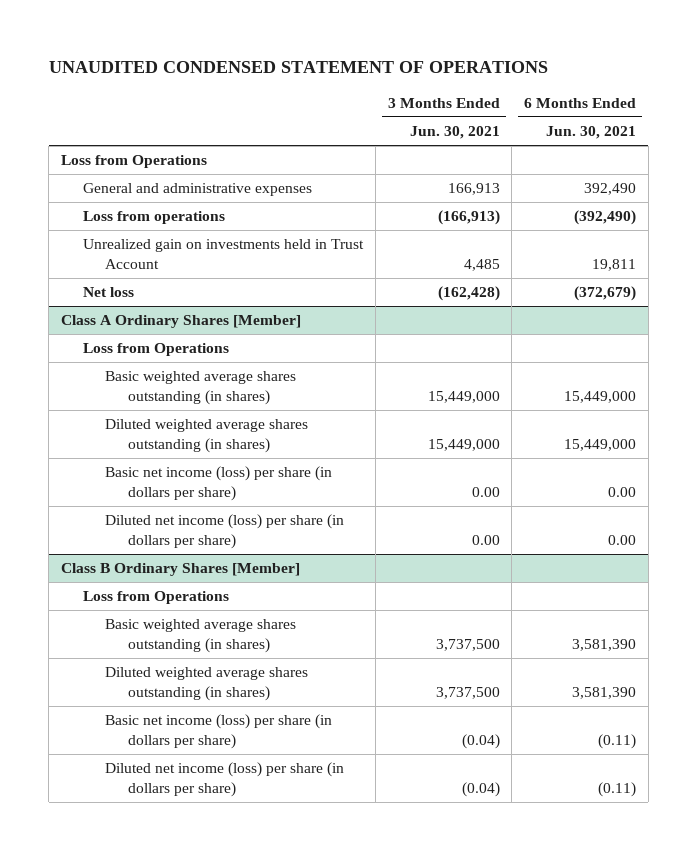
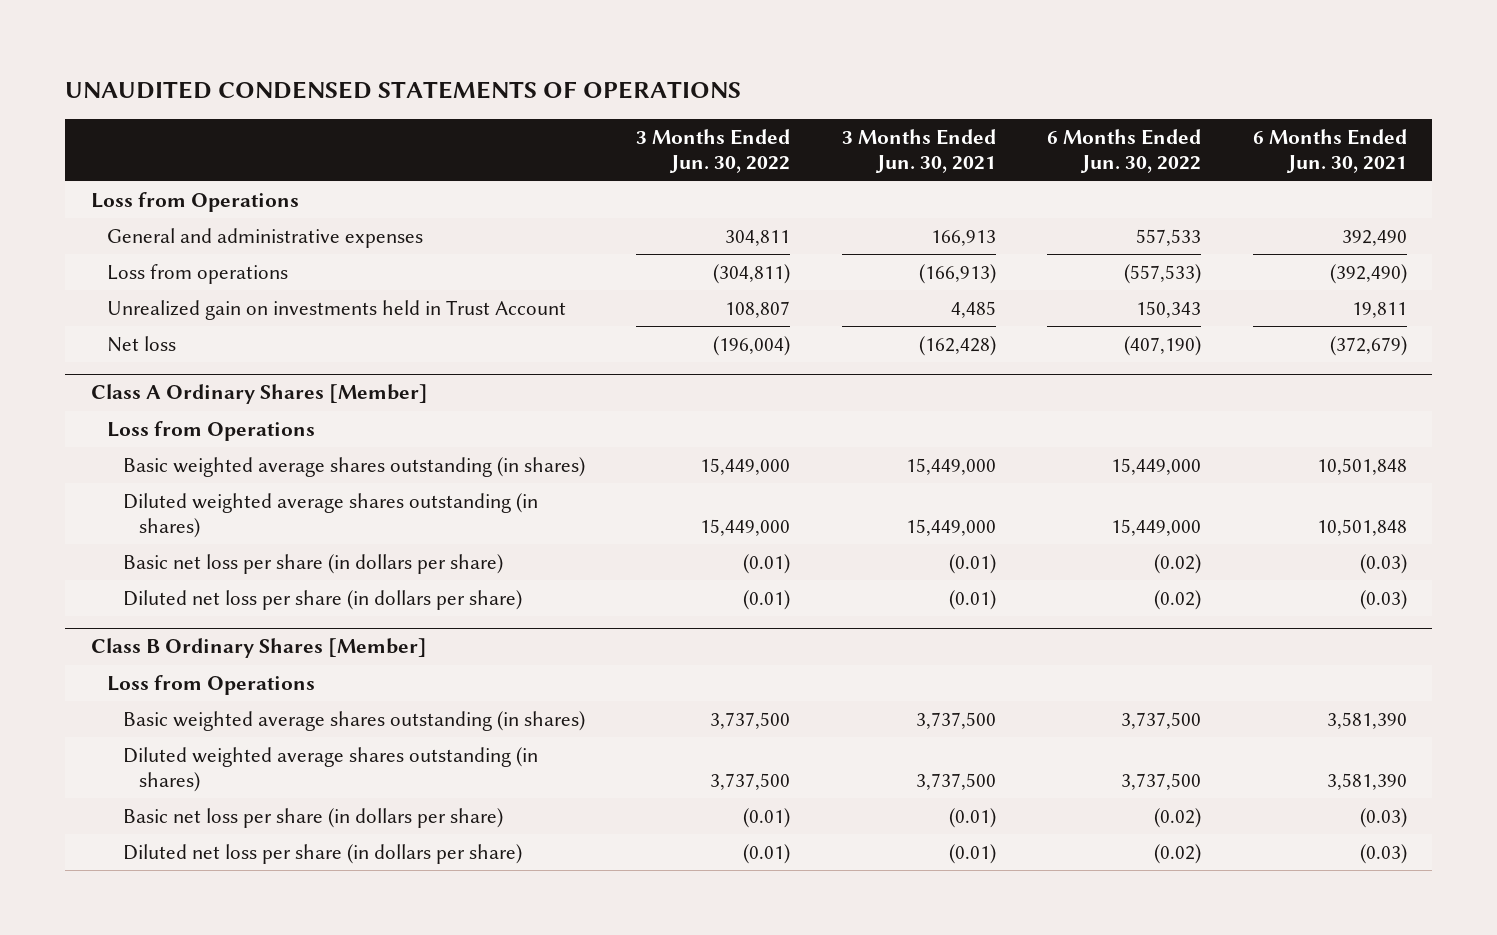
[48,60,548,73] UNAUDITED CONDENSED STATEMENT OF OPERATIONS -> [65,81,742,100] UNAUDITED CONDENSED STATEMENTS OF OPERATIONS
none -> [636,129,791,174] 3 Months Ended Jun. 30, 2022
none -> [1047,129,1202,174] 6 Months Ended Jun. 30, 2022
[564,390,637,403] 15,449,000 -> [1316,457,1407,475] 10,501,848
[564,438,637,451] 15,449,000 -> [1316,519,1407,537] 10,501,848
[105,466,333,501] Basic net income (loss) per share (in dollars per share) -> [122,553,503,574] Basic net loss per share (in dollars per share)
[471,486,500,497] 0.00 -> [948,553,996,574] (0.01)
[608,486,637,497] 0.00 -> [1359,553,1407,574] (0.03)
[105,514,345,549] Diluted net income (loss) per share (in dollars per share) -> [122,589,522,610] Diluted net loss per share (in dollars per share)
[471,534,500,545] 0.00 -> [948,589,996,610] (0.01)
[608,534,637,545] 0.00 -> [1359,589,1407,610] (0.03)
[105,714,333,749] Basic net income (loss) per share (in dollars per share) -> [122,807,503,828] Basic net loss per share (in dollars per share)
[461,733,500,749] (0.04) -> [948,807,996,828] (0.01)
[598,733,637,749] (0.11) -> [1359,807,1407,828] (0.03)
[105,762,345,797] Diluted net income (loss) per share (in dollars per share) -> [122,843,522,864] Diluted net loss per share (in dollars per share)
[461,781,500,797] (0.04) -> [948,843,996,864] (0.01)
[598,781,637,797] (0.11) -> [1359,843,1407,864] (0.03)

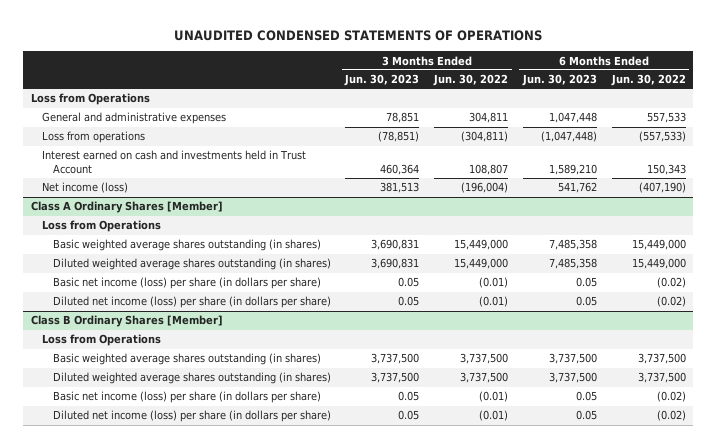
[841,129,996,174] 3 Months Ended Jun. 30, 2021 -> none
[1252,129,1407,174] 6 Months Ended Jun. 30, 2021 -> none
none -> [344,74,420,87] Jun. 30, 2023
none -> [521,74,597,87] Jun. 30, 2023
[106,299,566,320] Unrealized gain on investments held in Trust Account -> [41,150,306,174] Interest earned on cash and investments held in Trust Account
[106,335,176,352] Net loss -> [41,182,128,194] Net income (loss)
[122,553,503,574] Basic net loss per share (in dollars per share) -> [52,277,321,290] Basic net income (loss) per share (in dollars per share)
[122,589,522,610] Diluted net loss per share (in dollars per share) -> [52,296,331,309] Diluted net income (loss) per share (in dollars per share)
[122,807,503,828] Basic net loss per share (in dollars per share) -> [52,391,321,404] Basic net income (loss) per share (in dollars per share)
[122,843,522,864] Diluted net loss per share (in dollars per share) -> [52,410,331,423] Diluted net income (loss) per share (in dollars per share)

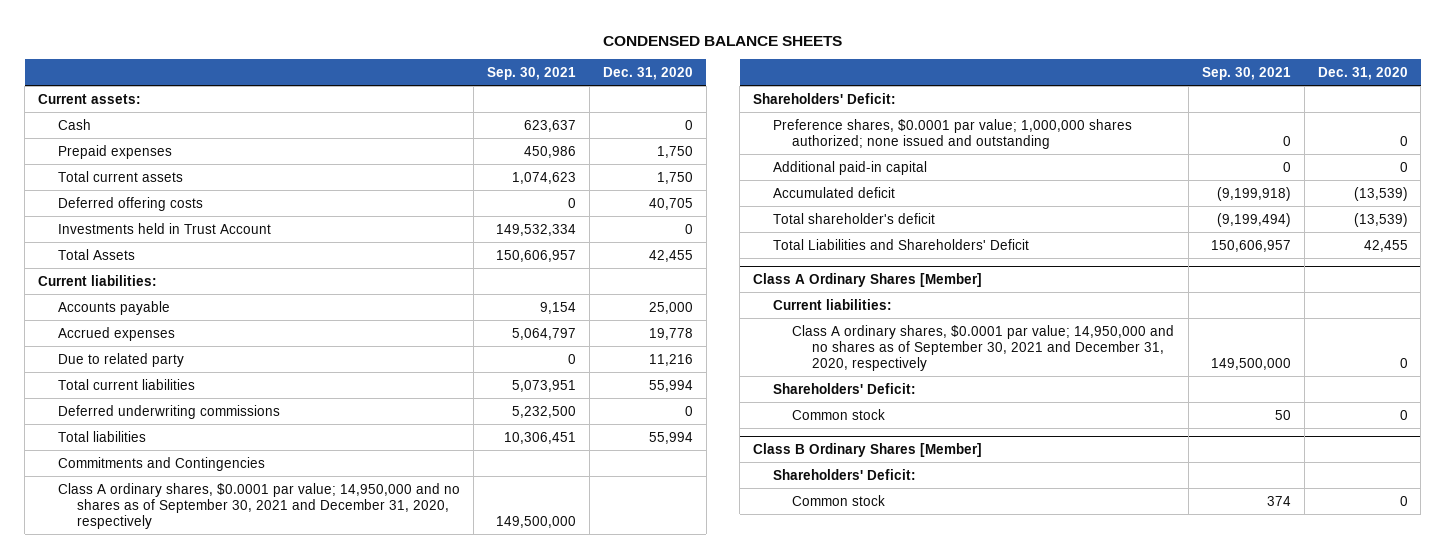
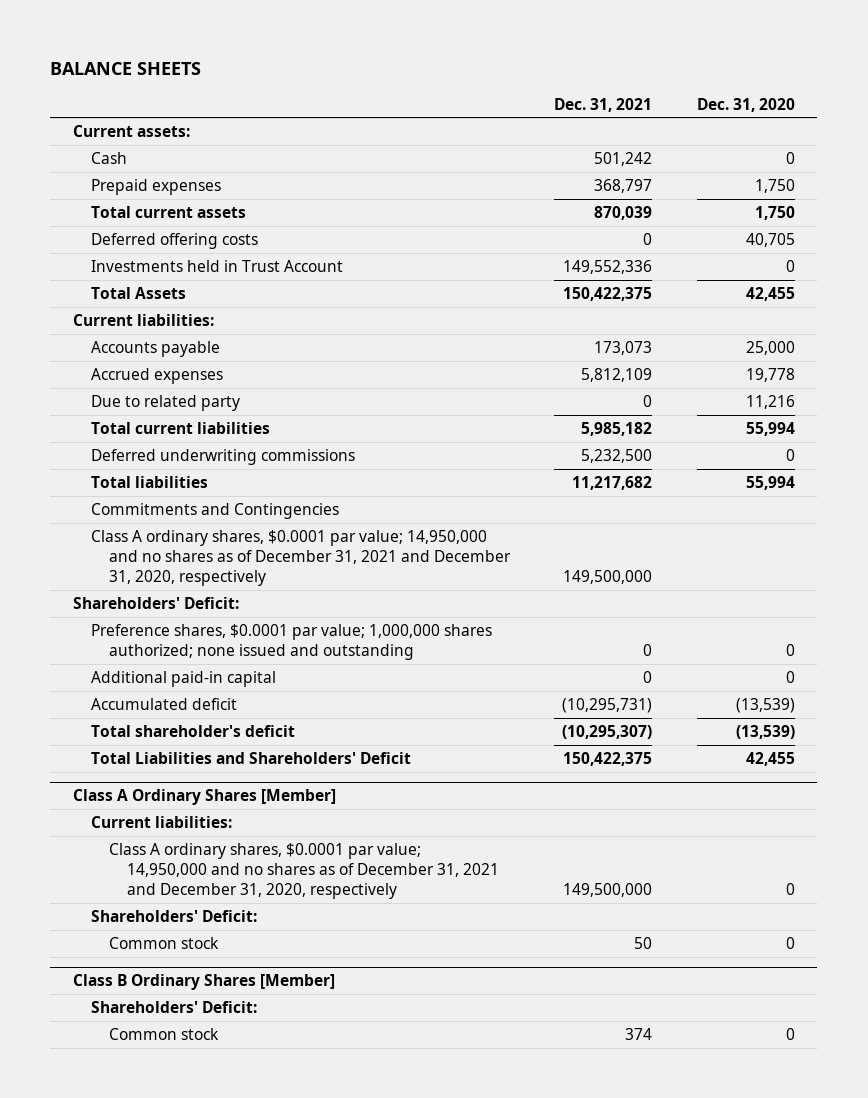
[602,35,842,46] CONDENSED BALANCE SHEETS -> [50,61,202,75] BALANCE SHEETS
[486,67,576,81] Sep. 30, 2021 -> none
none -> [554,97,653,112] Dec. 31, 2021
[57,482,460,529] Class A ordinary shares, $0.0001 par value; 14,950,000 and no shares as of September 30, 2021 and December 31, 2020, respectively -> [90,530,511,587] Class A ordinary shares, $0.0001 par value; 14,950,000 and no shares as of December 31, 2021 and December 31, 2020, respectively
[792,324,1175,371] Class A ordinary shares, $0.0001 par value; 14,950,000 and no shares as of September 30, 2021 and December 31, 2020, respectively -> [108,843,499,900] Class A ordinary shares, $0.0001 par value; 14,950,000 and no shares as of December 31, 2021 and December 31, 2020, respectively

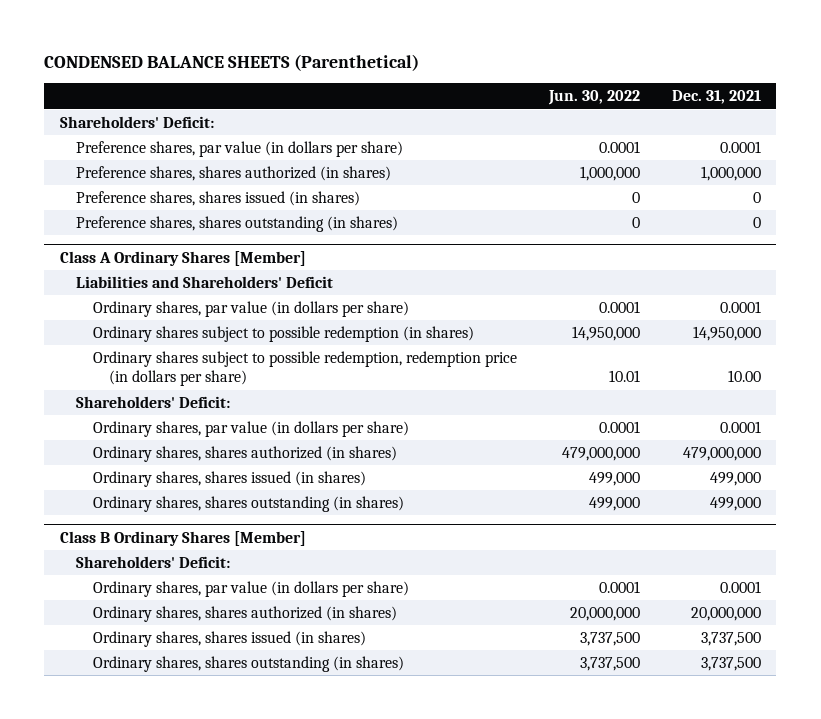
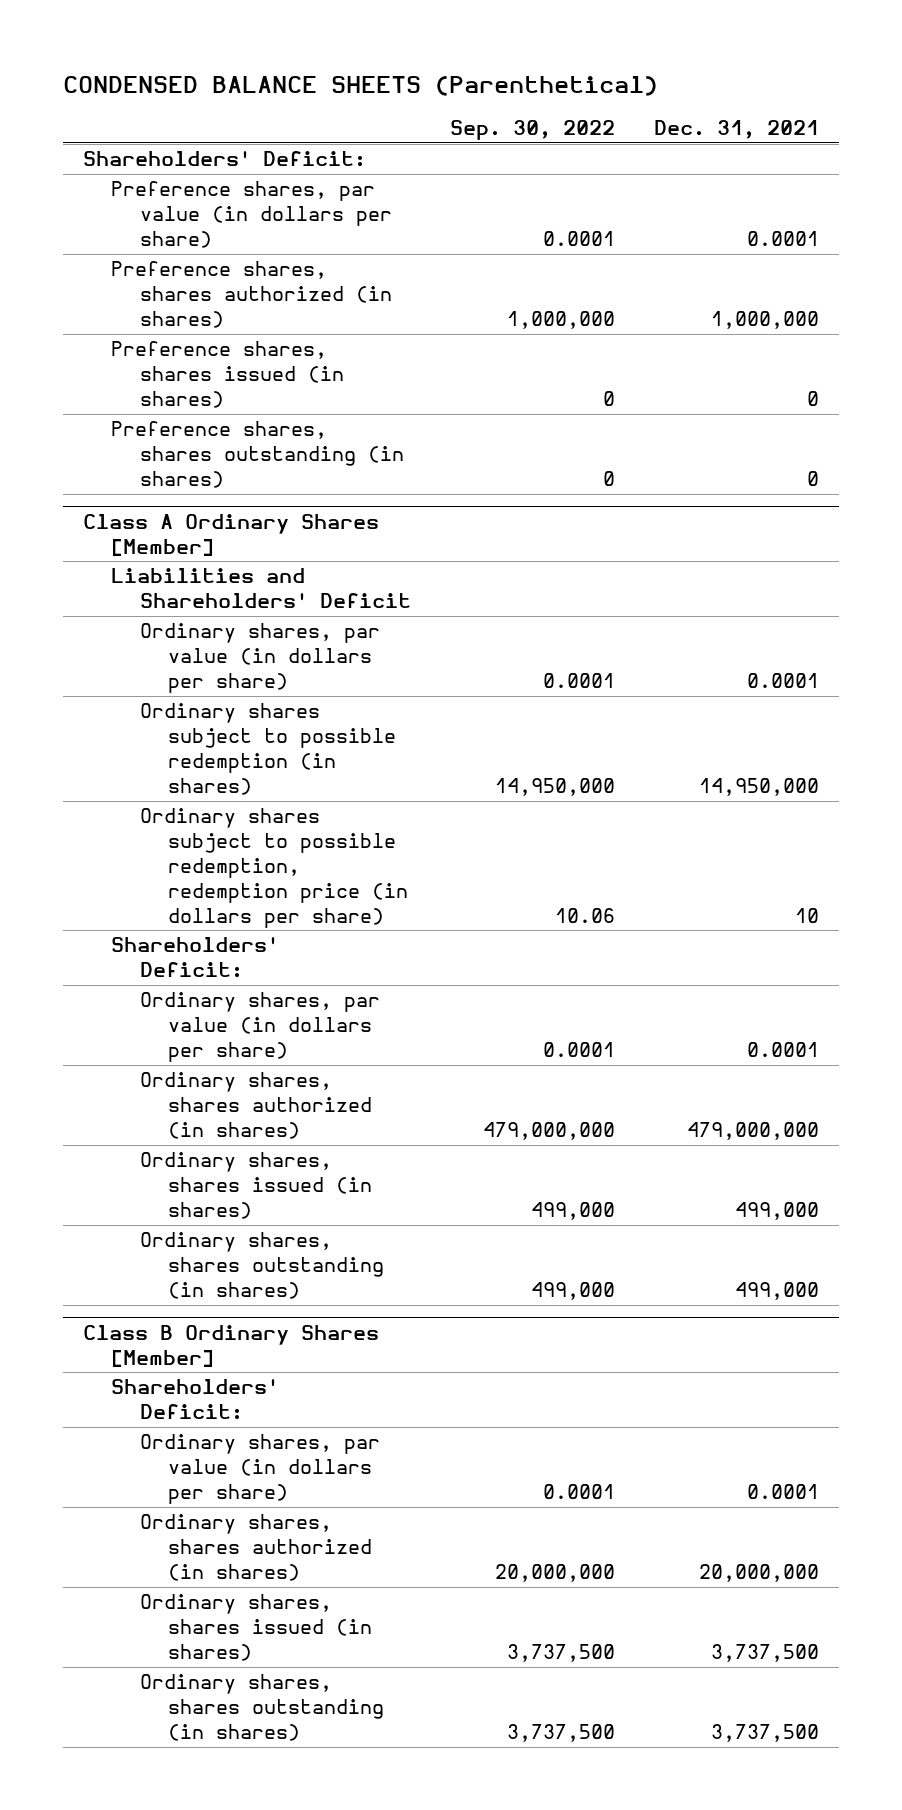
[547,90,640,106] Jun. 30, 2022 -> none
none -> [449,120,615,141] Sep. 30, 2022
[727,370,761,383] 10.00 -> [795,907,820,923] 10

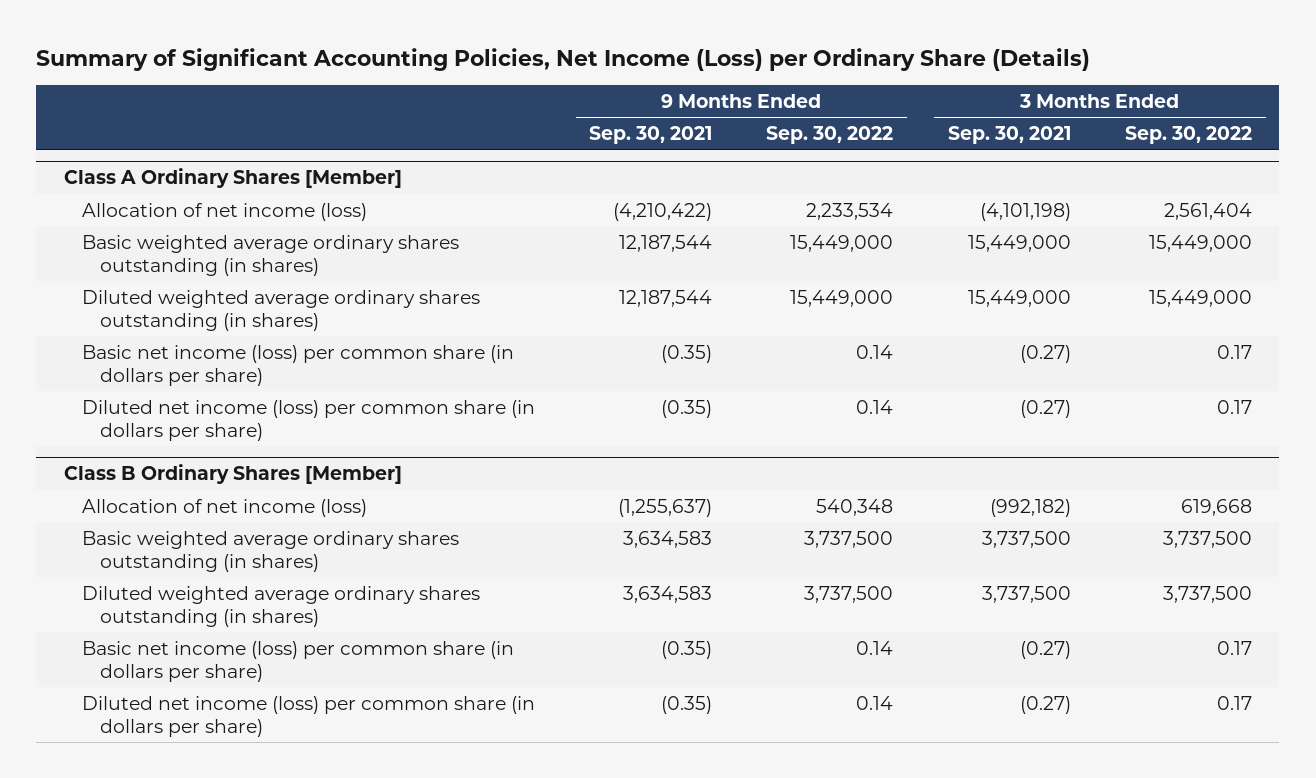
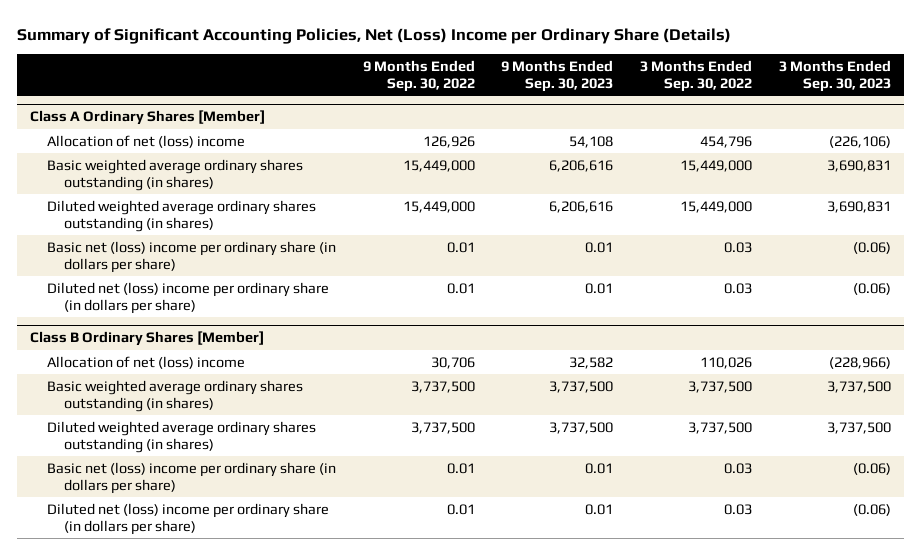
[36,48,1091,72] Summary of Significant Accounting Policies, Net Income (Loss) per Ordinary Share (Details) -> [17,27,732,44] Summary of Significant Accounting Policies, Net (Loss) Income per Ordinary Share (Details)
[589,126,713,145] Sep. 30, 2021 -> none
[947,126,1071,145] Sep. 30, 2021 -> none
none -> [501,59,614,92] 9 Months Ended Sep. 30, 2023
none -> [778,59,891,92] 3 Months Ended Sep. 30, 2023
[81,202,367,221] Allocation of net income (loss) -> [47,134,246,148] Allocation of net (loss) income
[806,202,894,220] 2,233,534 -> [422,135,475,148] 126,926
[1164,202,1253,220] 2,561,404 -> [700,135,753,148] 454,796
[81,344,514,387] Basic net income (loss) per common share (in dollars per share) -> [47,240,337,273] Basic net (loss) income per ordinary share (in dollars per share)
[856,344,894,359] 0.14 -> [446,241,475,253] 0.01
[1217,344,1253,359] 0.17 -> [724,241,753,253] 0.03
[81,399,535,442] Diluted net income (loss) per common share (in dollars per share) -> [47,281,330,314] Diluted net (loss) income per ordinary share (in dollars per share)
[856,399,894,414] 0.14 -> [446,282,475,294] 0.01
[1217,399,1253,414] 0.17 -> [724,282,753,294] 0.03
[81,498,367,517] Allocation of net income (loss) -> [47,355,246,369] Allocation of net (loss) income
[816,498,894,516] 540,348 -> [430,356,475,369] 30,706
[1181,498,1253,516] 619,668 -> [700,356,753,369] 110,026
[81,640,514,683] Basic net income (loss) per common share (in dollars per share) -> [47,461,337,494] Basic net (loss) income per ordinary share (in dollars per share)
[856,640,894,655] 0.14 -> [446,462,475,474] 0.01
[1217,640,1253,655] 0.17 -> [724,462,753,474] 0.03
[81,695,535,738] Diluted net income (loss) per common share (in dollars per share) -> [47,502,330,535] Diluted net (loss) income per ordinary share (in dollars per share)
[856,695,894,710] 0.14 -> [446,503,475,515] 0.01
[1217,695,1253,710] 0.17 -> [724,503,753,515] 0.03

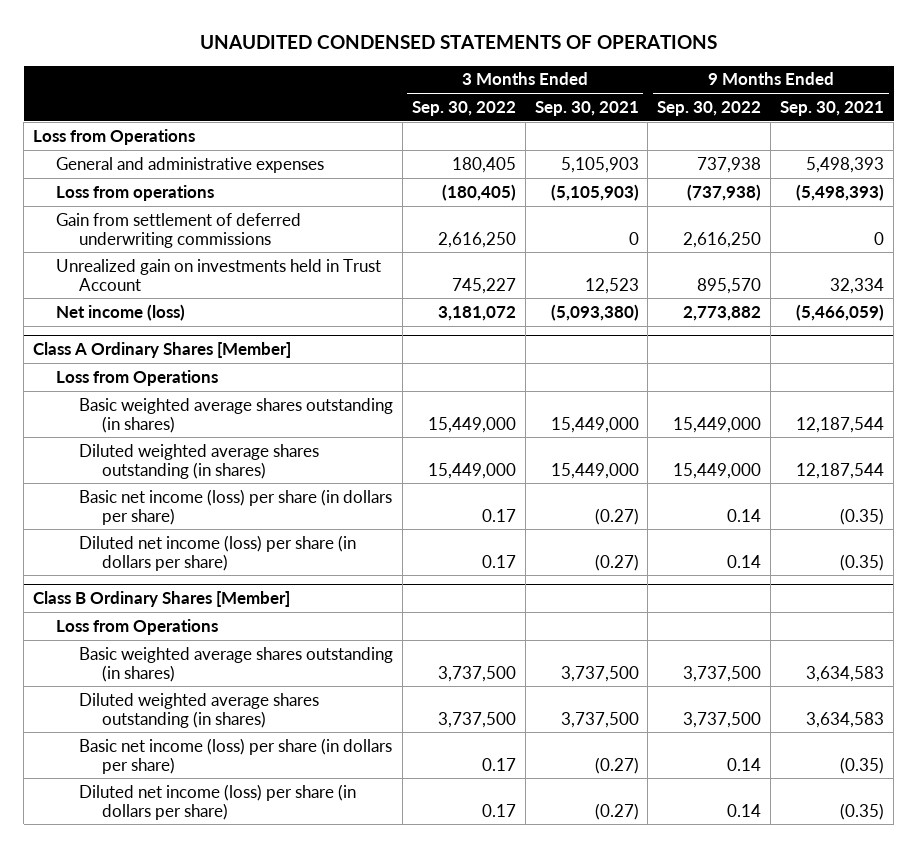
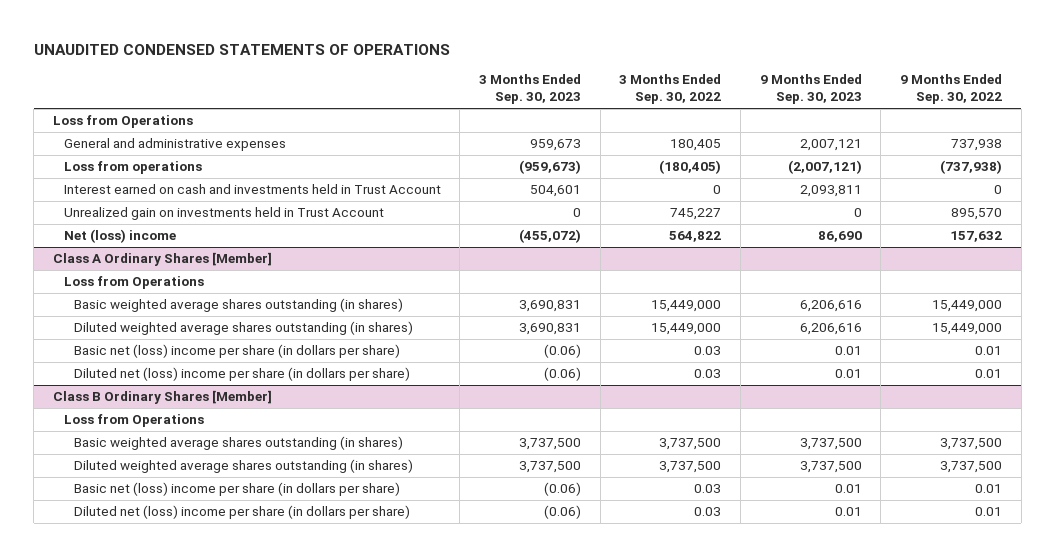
[534,100,639,116] Sep. 30, 2021 -> none
[780,100,885,116] Sep. 30, 2021 -> none
none -> [479,74,582,105] 3 Months Ended Sep. 30, 2023
none -> [759,74,862,105] 9 Months Ended Sep. 30, 2023
[56,212,302,248] Gain from settlement of deferred underwriting commissions -> none
none -> [63,184,441,195] Interest earned on cash and investments held in Trust Account
[56,303,186,321] Net income (loss) -> [63,229,176,244] Net (loss) income
[437,305,516,321] 3,181,072 -> [669,231,722,243] 564,822
[683,305,762,321] 2,773,882 -> [950,231,1003,243] 157,632
[78,488,392,525] Basic net income (loss) per share (in dollars per share) -> [74,344,401,359] Basic net (loss) income per share (in dollars per share)
[481,508,516,522] 0.17 -> [694,346,722,356] 0.03
[727,508,762,522] 0.14 -> [975,346,1003,356] 0.01
[78,534,356,571] Diluted net income (loss) per share (in dollars per share) -> [74,367,411,382] Diluted net (loss) income per share (in dollars per share)
[481,554,516,568] 0.17 -> [694,369,722,379] 0.03
[727,554,762,568] 0.14 -> [975,369,1003,379] 0.01
[78,737,392,774] Basic net income (loss) per share (in dollars per share) -> [74,482,401,497] Basic net (loss) income per share (in dollars per share)
[481,757,516,771] 0.17 -> [694,484,722,494] 0.03
[727,757,762,771] 0.14 -> [975,484,1003,494] 0.01
[78,783,356,820] Diluted net income (loss) per share (in dollars per share) -> [74,505,411,520] Diluted net (loss) income per share (in dollars per share)
[481,803,516,817] 0.17 -> [694,507,722,517] 0.03
[727,803,762,817] 0.14 -> [975,507,1003,517] 0.01

